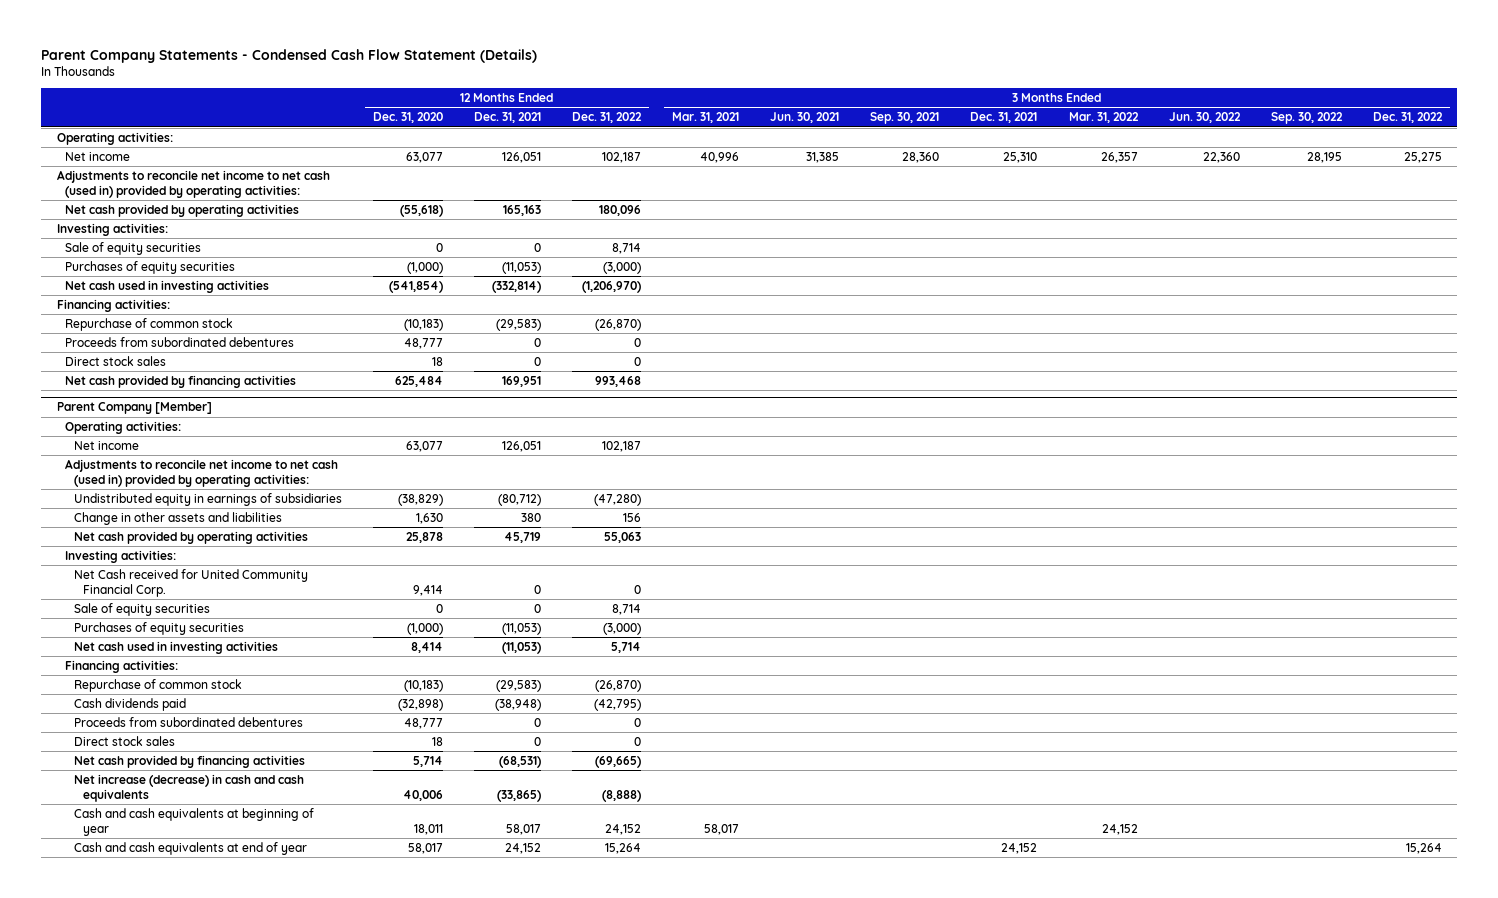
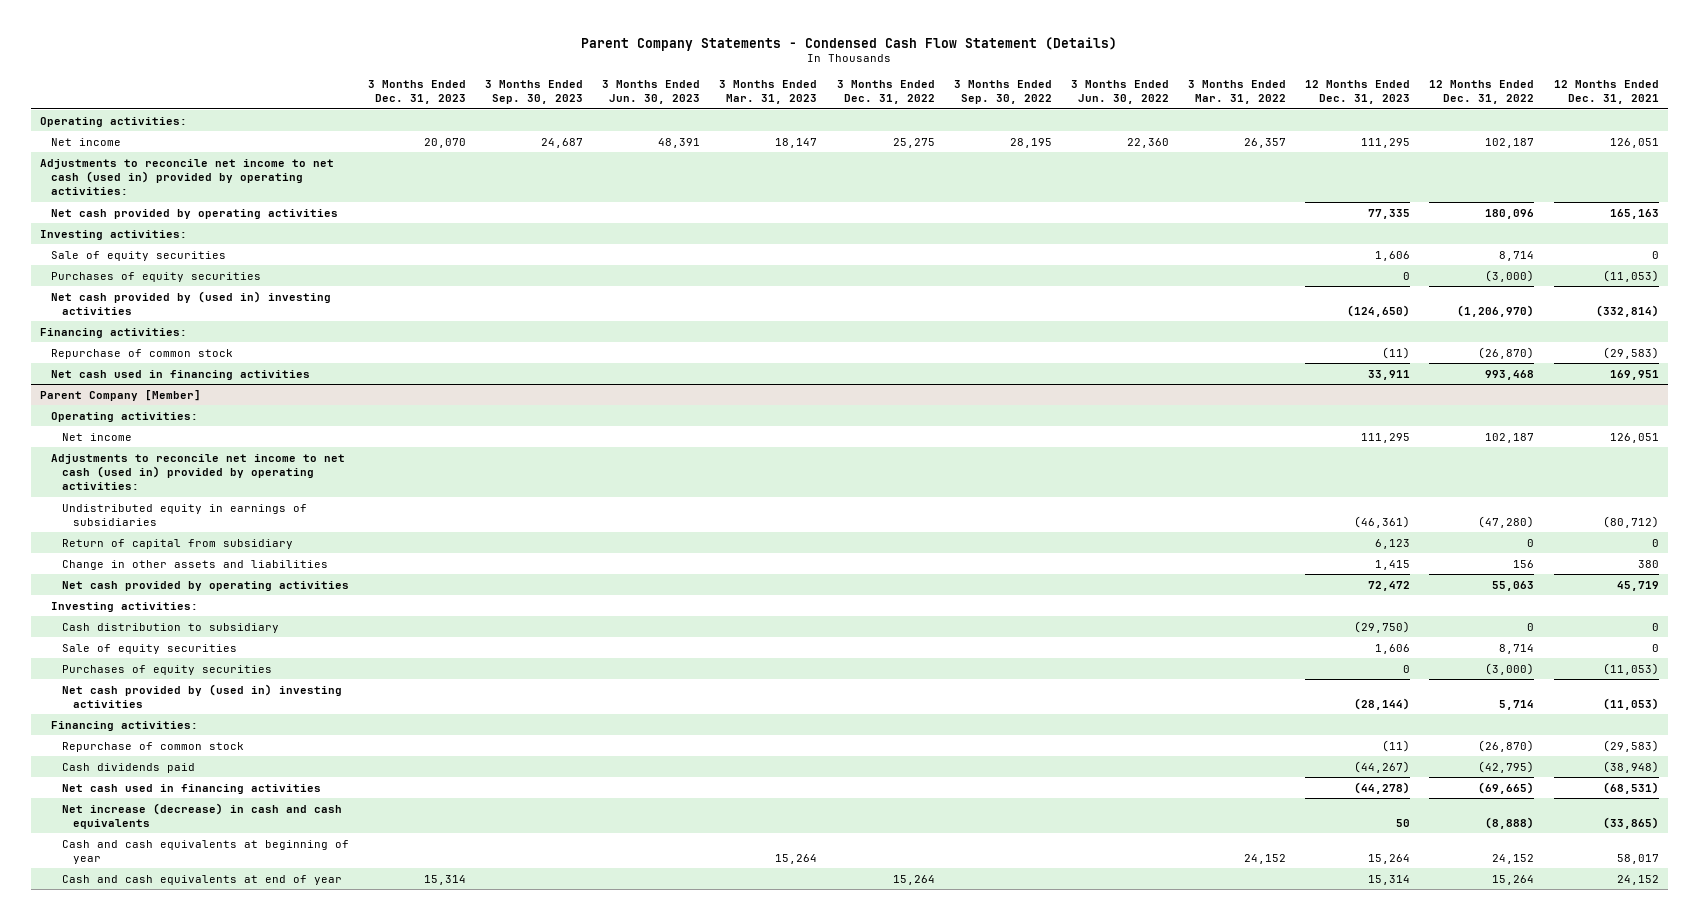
[373,112,444,124] Dec. 31, 2020 -> none
[672,112,740,124] Mar. 31, 2021 -> none
[770,112,840,124] Jun. 30, 2021 -> none
[870,112,940,125] Sep. 30, 2021 -> none
[970,112,1038,124] Dec. 31, 2021 -> none
none -> [367,80,466,105] 3 Months Ended Dec. 31, 2023
none -> [485,80,584,105] 3 Months Ended Sep. 30, 2023
none -> [602,80,701,105] 3 Months Ended Jun. 30, 2023
none -> [719,80,818,105] 3 Months Ended Mar. 31, 2023
none -> [1305,80,1411,105] 12 Months Ended Dec. 31, 2023
[65,280,270,294] Net cash used in investing activities -> [50,290,331,315] Net cash provided by (used in) investing activities
[65,337,295,348] Proceeds from subordinated debentures -> none
[65,356,167,367] Direct stock sales -> none
[65,375,297,389] Net cash provided by financing activities -> [50,369,310,380] Net cash used in financing activities
none -> [61,538,293,549] Return of capital from subsidiary
[73,569,308,597] Net Cash received for United Community Financial Corp. -> none
none -> [61,622,279,633] Cash distribution to subsidiary
[73,641,278,655] Net cash used in investing activities -> [61,683,342,708] Net cash provided by (used in) investing activities
[73,717,303,728] Proceeds from subordinated debentures -> none
[73,736,175,747] Direct stock sales -> none
[73,755,305,769] Net cash provided by financing activities -> [61,783,321,794] Net cash used in financing activities

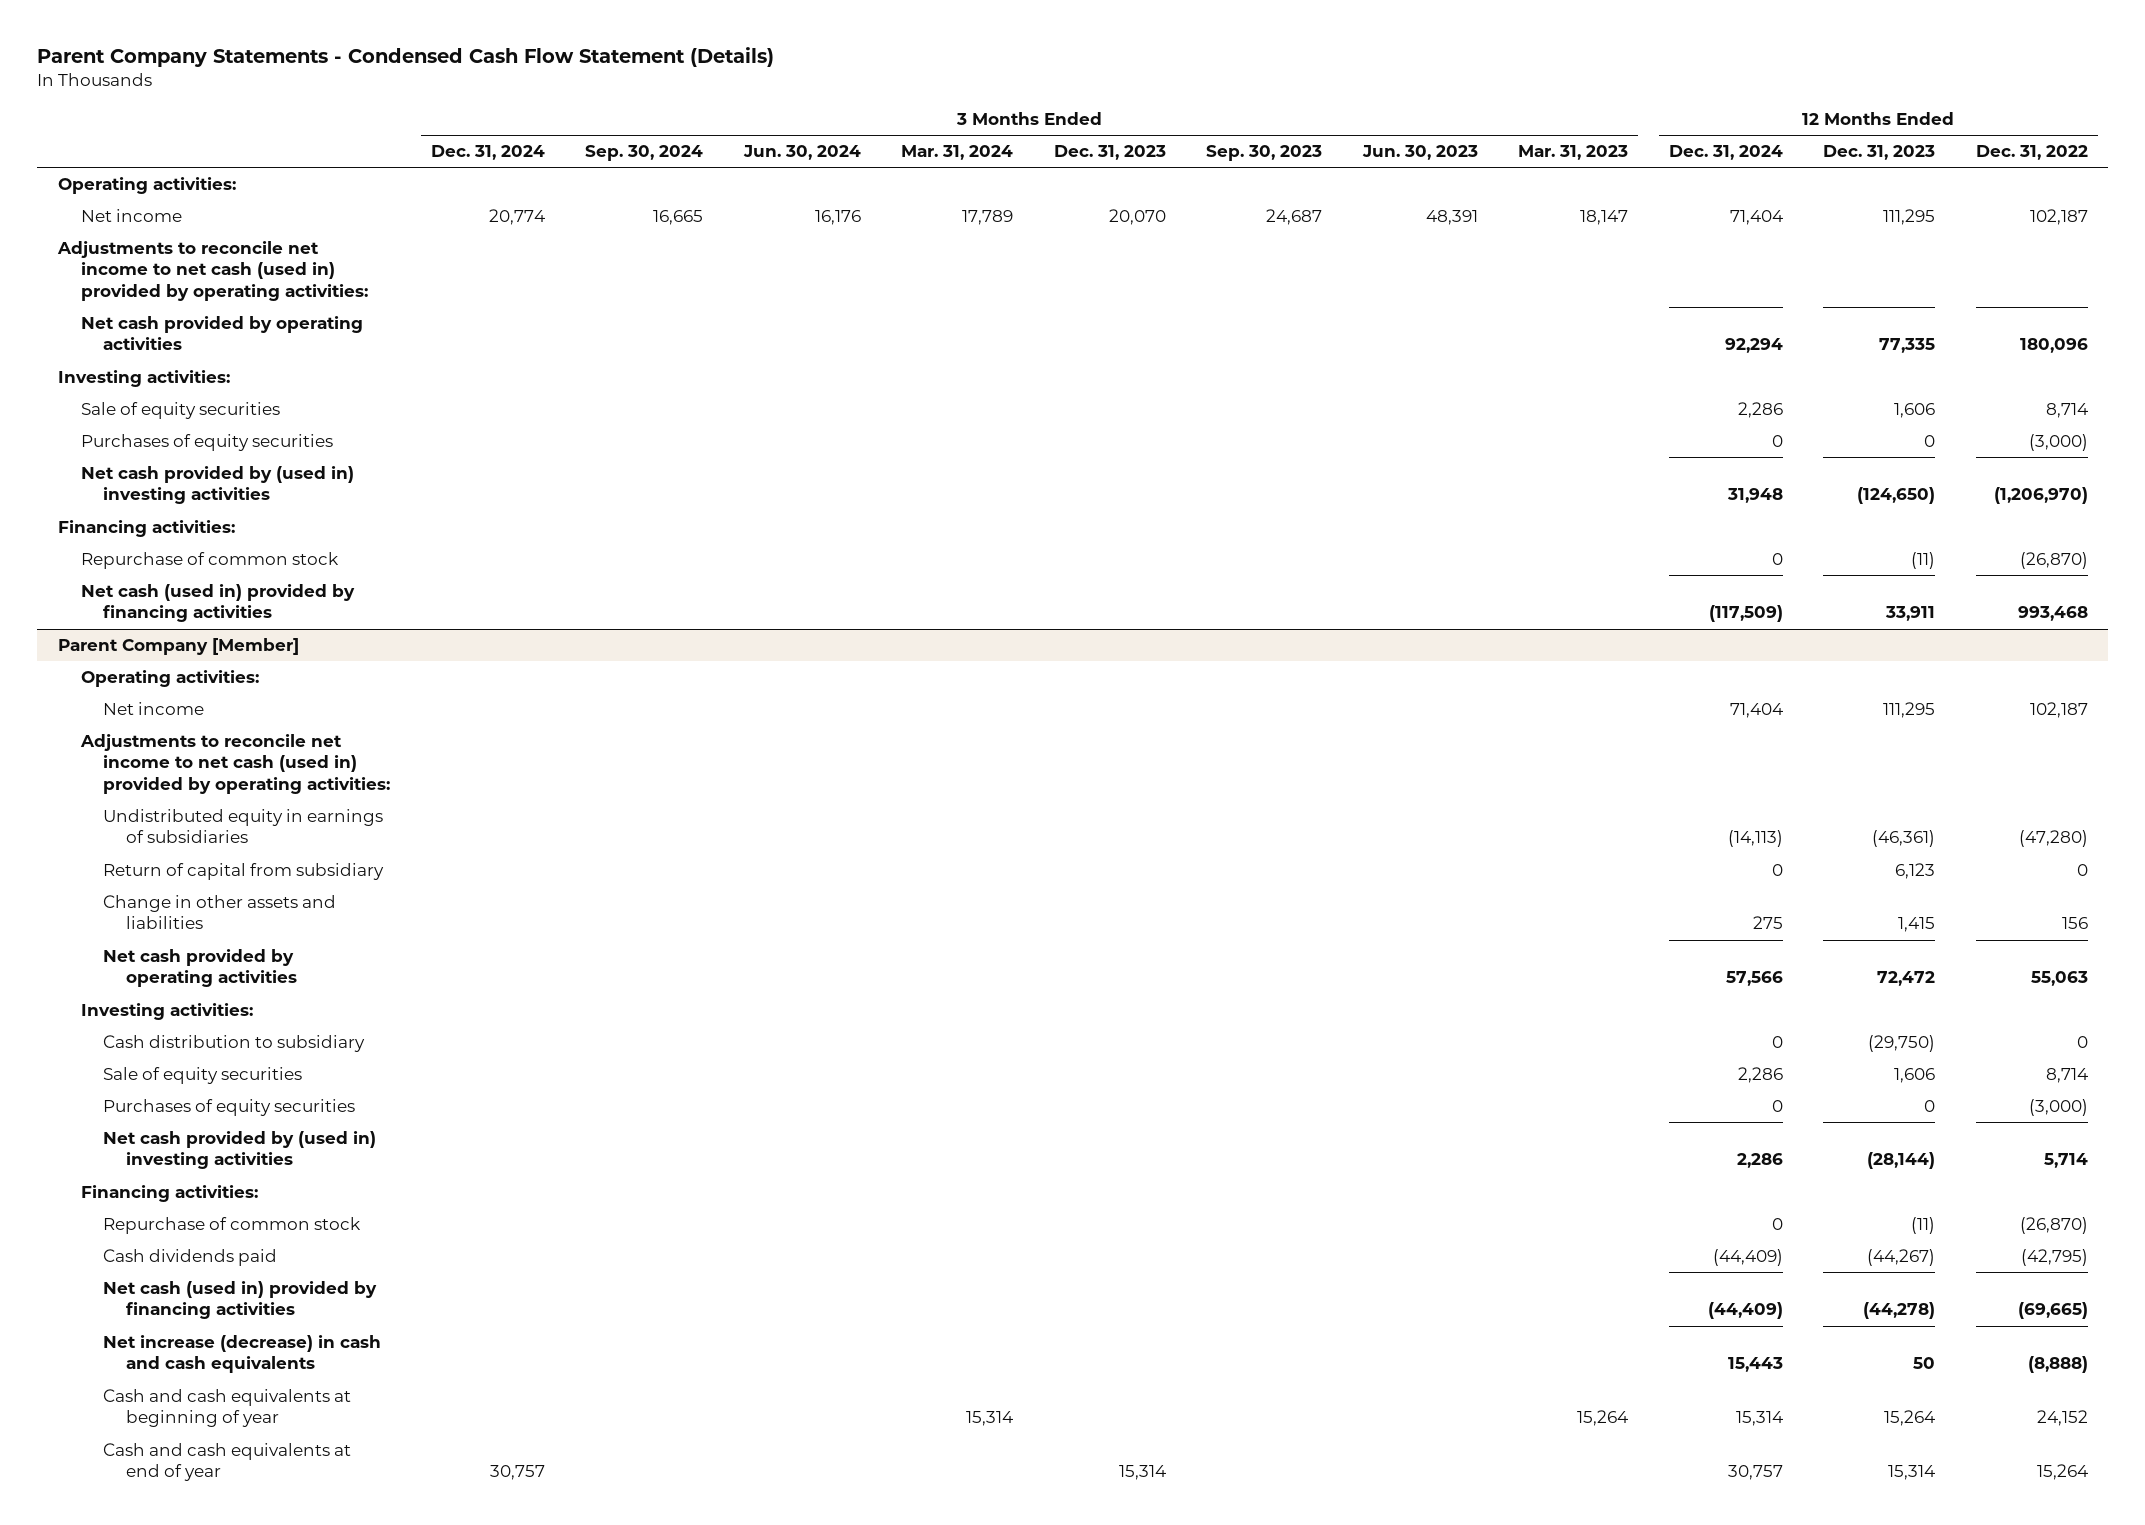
[836,80,935,105] 3 Months Ended Dec. 31, 2022 -> none
[953,80,1052,105] 3 Months Ended Sep. 30, 2022 -> none
[1070,80,1169,105] 3 Months Ended Jun. 30, 2022 -> none
[1188,80,1287,105] 3 Months Ended Mar. 31, 2022 -> none
[1553,80,1659,105] 12 Months Ended Dec. 31, 2021 -> none
none -> [430,145,545,161] Dec. 31, 2024
none -> [585,145,704,162] Sep. 30, 2024
none -> [742,145,861,161] Jun. 30, 2024
none -> [901,145,1014,161] Mar. 31, 2024
none -> [1668,145,1783,161] Dec. 31, 2024
[50,369,310,380] Net cash used in financing activities -> [80,583,355,623] Net cash (used in) provided by financing activities
[61,783,321,794] Net cash used in financing activities -> [103,1280,378,1320] Net cash (used in) provided by financing activities

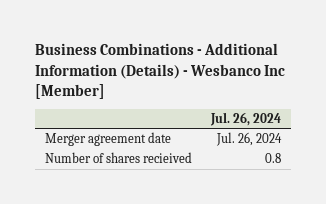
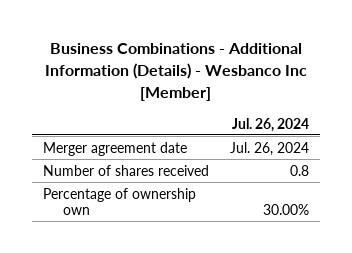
[44,152,192,164] Number of shares recieived -> [42,164,209,176] Number of shares received
none -> [42,187,196,215] Percentage of ownership own

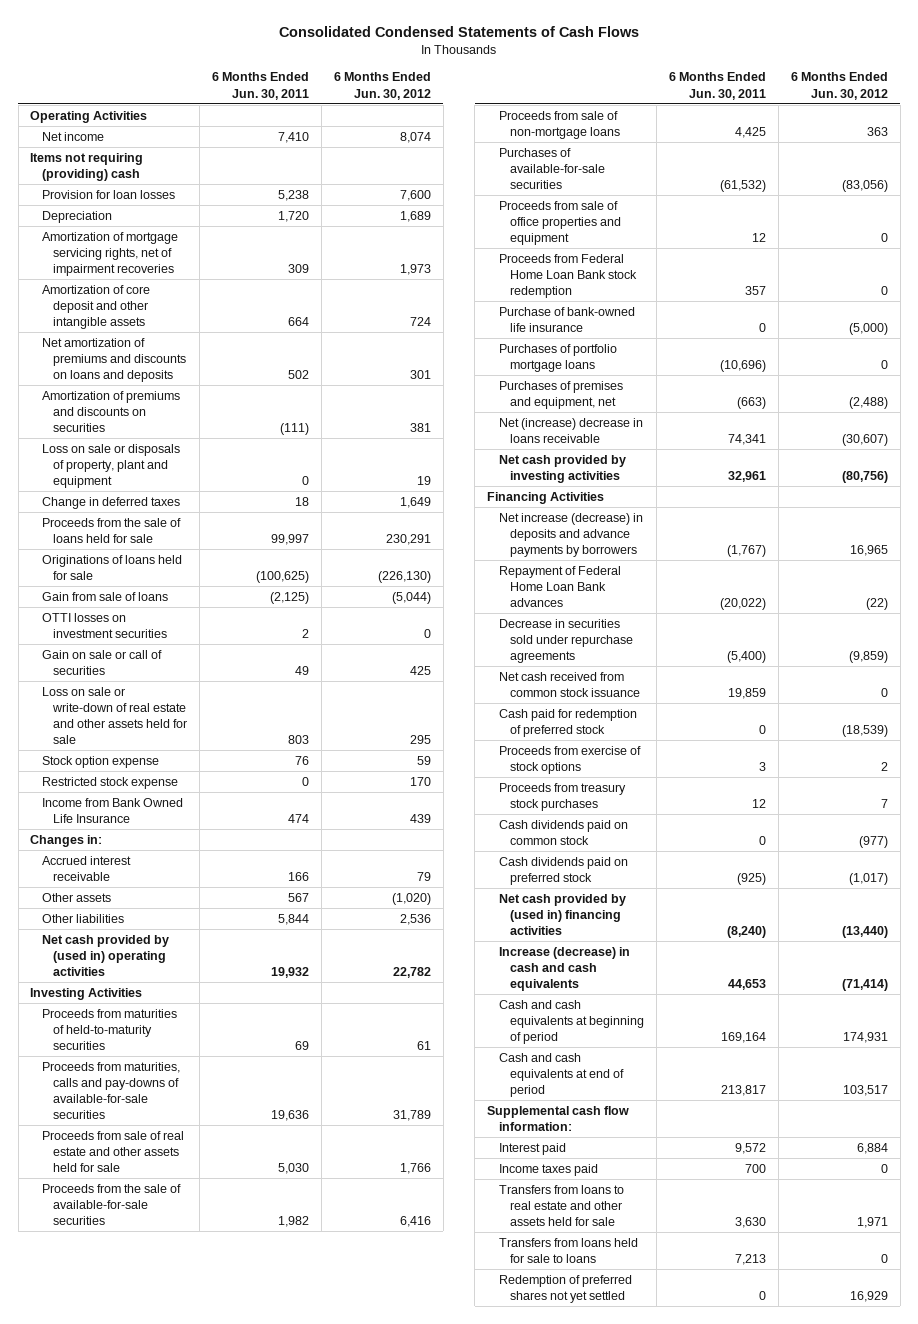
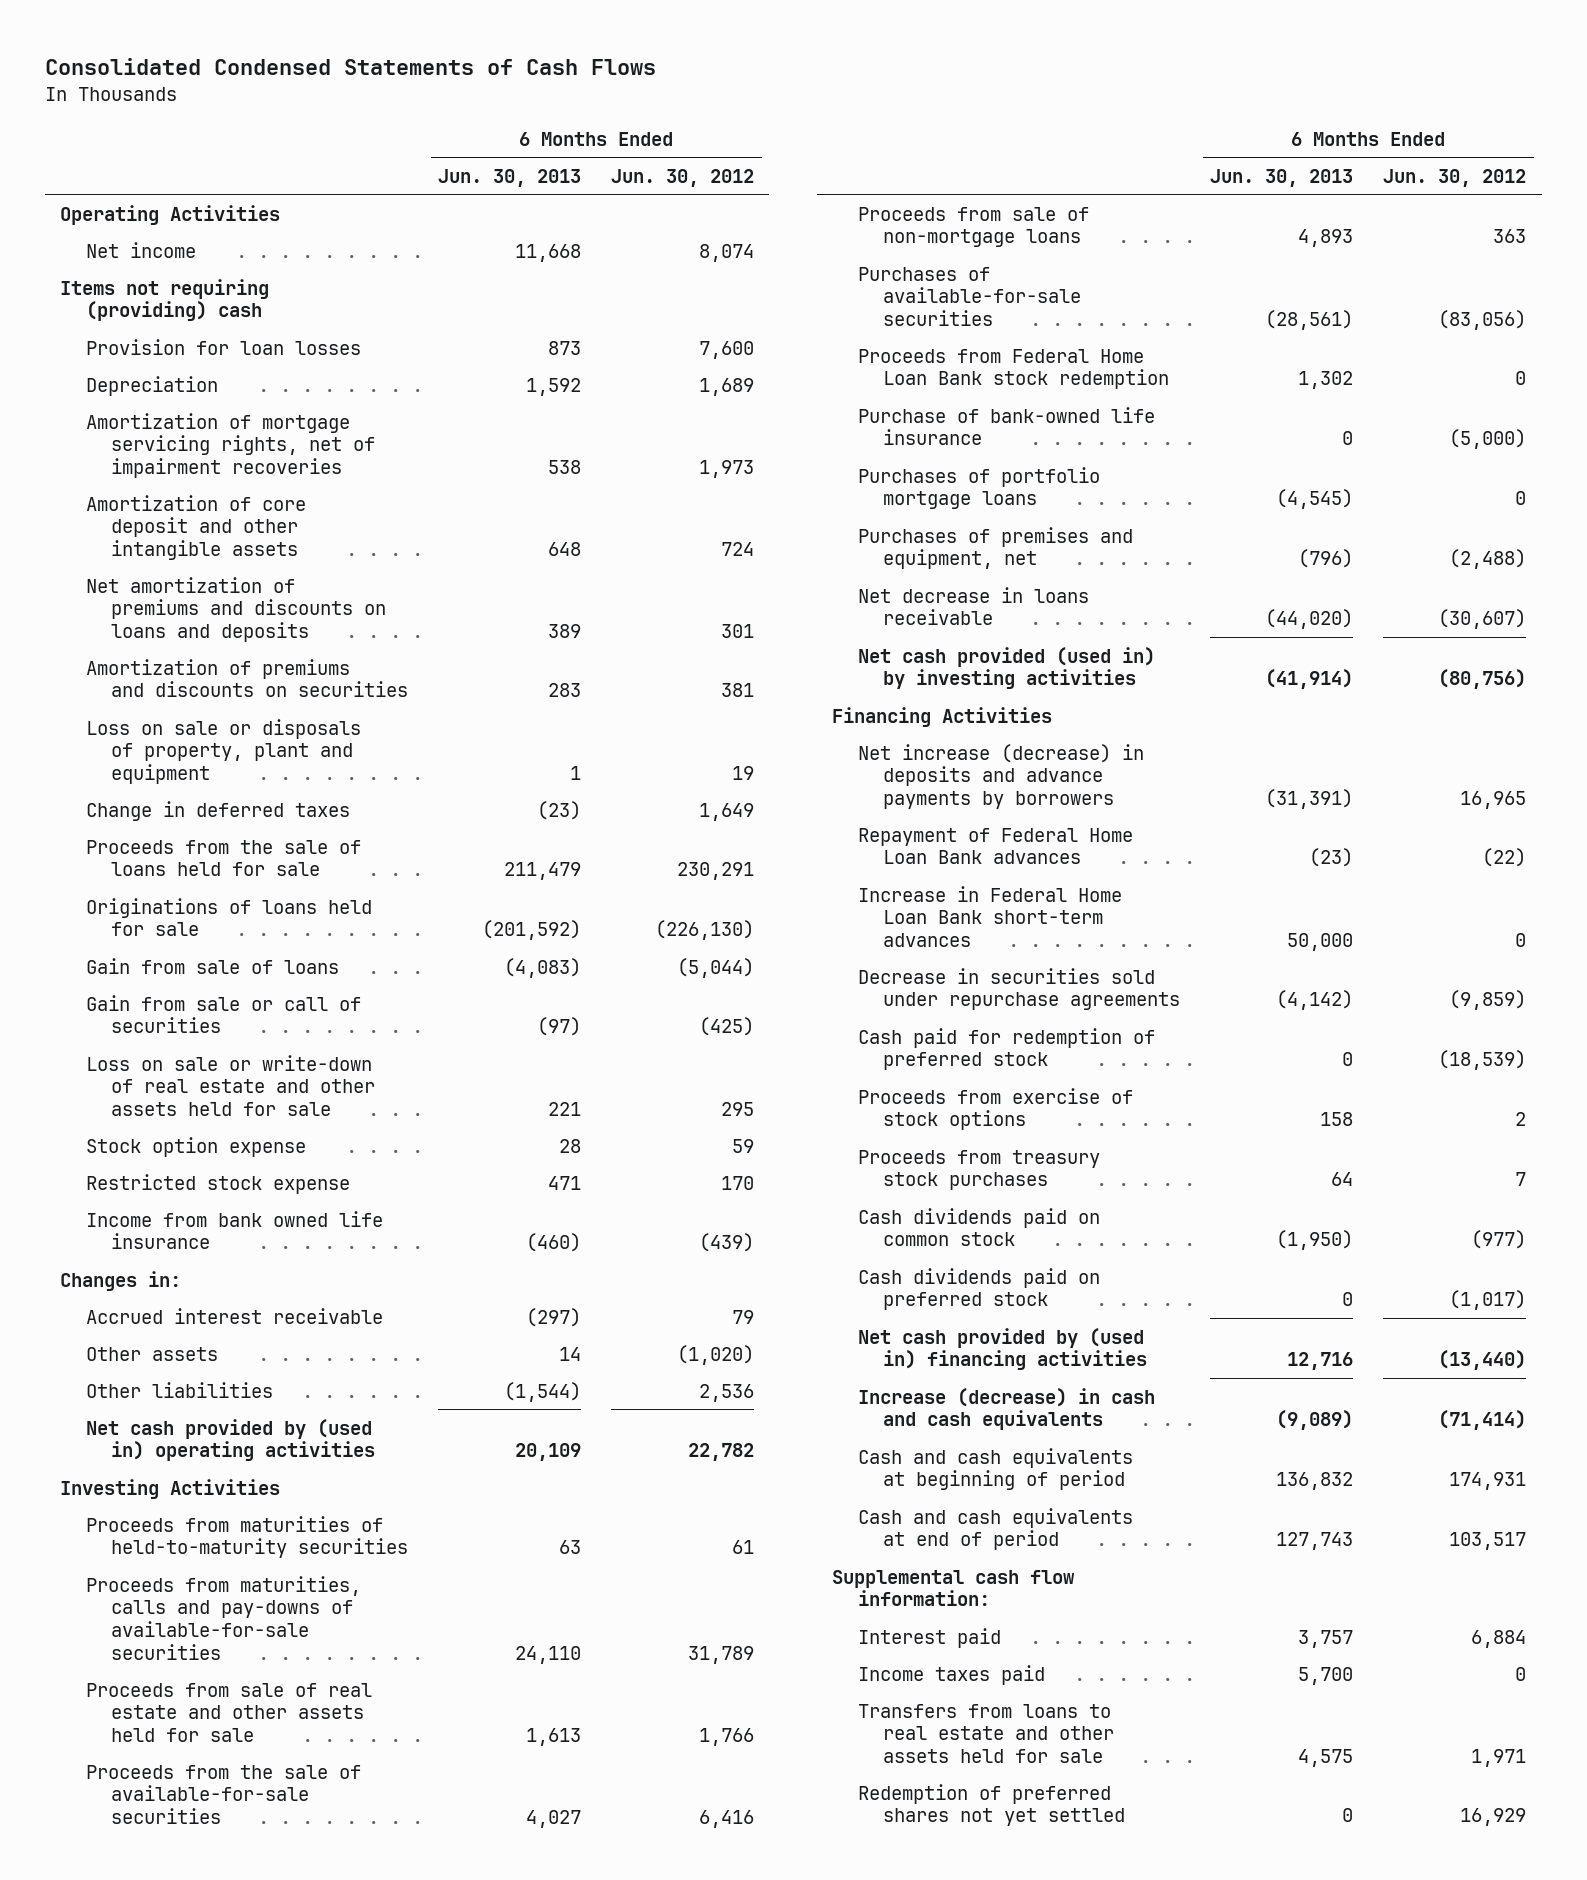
[212,72,310,100] 6 Months Ended Jun. 30, 2011 -> none
none -> [438,168,582,187] Jun. 30, 2013
[41,612,168,638] OTTI losses on investment securities -> none
[41,649,162,675] Gain on sale or call of securities -> [85,994,361,1034] Gain from sale or call of securities
[410,665,432,675] 425 -> [699,1017,755,1037] (425)
[41,797,183,823] Income from Bank Owned Life Insurance -> [85,1210,383,1250] Income from bank owned life insurance
[410,813,432,823] 439 -> [699,1233,755,1253] (439)
[498,200,622,245] Proceeds from sale of office properties and equipment -> none
[498,417,643,443] Net (increase) decrease in loans receivable -> [857,586,1089,626] Net decrease in loans receivable
[498,454,626,483] Net cash provided by investing activities -> [857,646,1155,690] Net cash provided (used in) by investing activities
none -> [857,885,1122,947] Increase in Federal Home Loan Bank short-term advances
[498,671,641,697] Net cash received from common stock issuance -> none
[498,1237,638,1263] Transfers from loans held for sale to loans -> none

